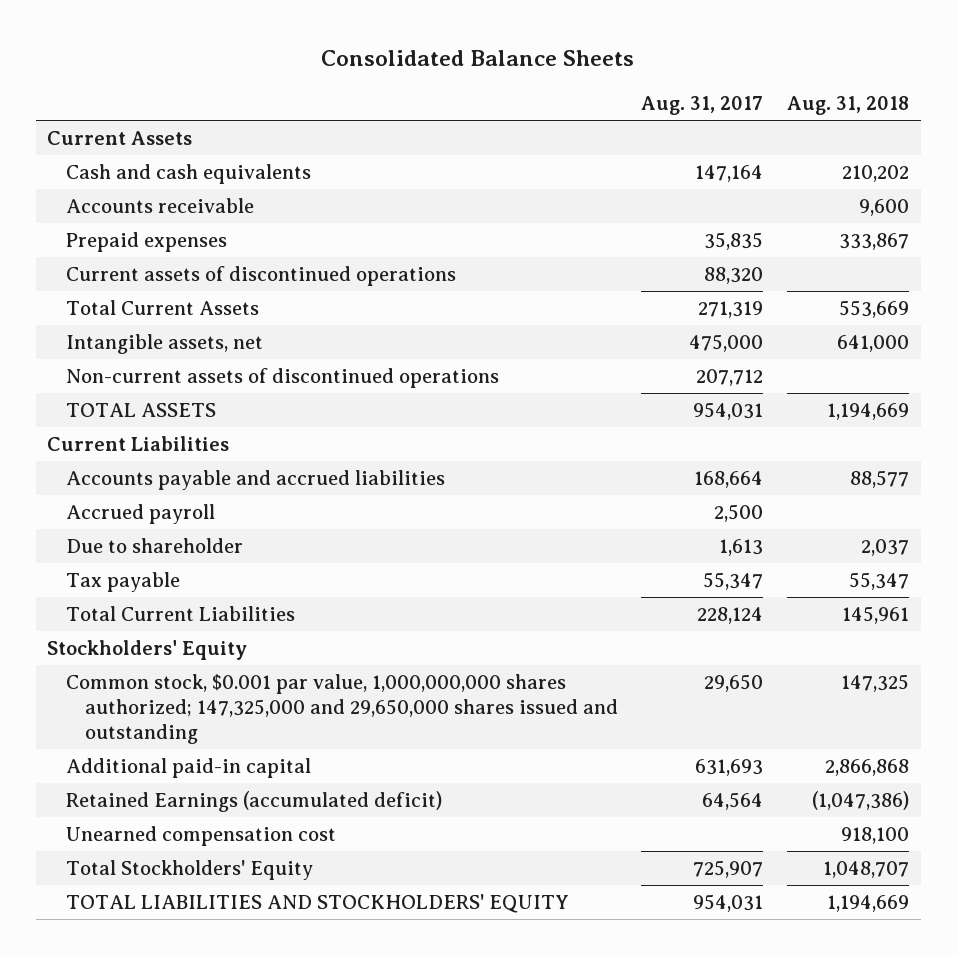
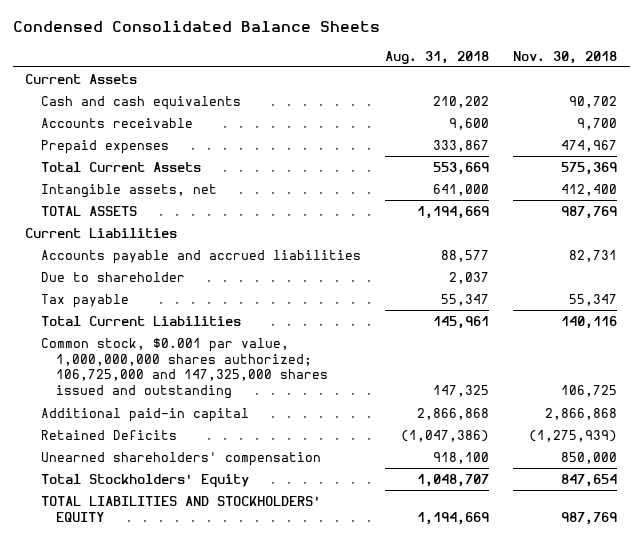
[321,50,635,67] Consolidated Balance Sheets -> [12,20,380,33] Condensed Consolidated Balance Sheets
[641,96,764,116] Aug. 31, 2017 -> none
none -> [513,50,618,64] Nov. 30, 2018
[66,265,457,286] Current assets of discontinued operations -> none
[66,367,500,388] Non-current assets of discontinued operations -> none
[66,503,216,524] Accrued payroll -> none
[47,639,248,660] Stockholders' Equity -> none
[66,673,618,744] Common stock, $0.001 par value, 1,000,000,000 shares authorized; 147,325,000 and 29,650,000 shares issued and outstanding -> [40,337,328,400] Common stock, $0.001 par value, 1,000,000,000 shares authorized; 106,725,000 and 147,325,000 shares issued and outstanding
[66,790,443,812] Retained Earnings (accumulated deficit) -> [40,429,177,440] Retained Deficits
[66,825,337,846] Unearned compensation cost -> [40,451,321,466] Unearned shareholders' compensation

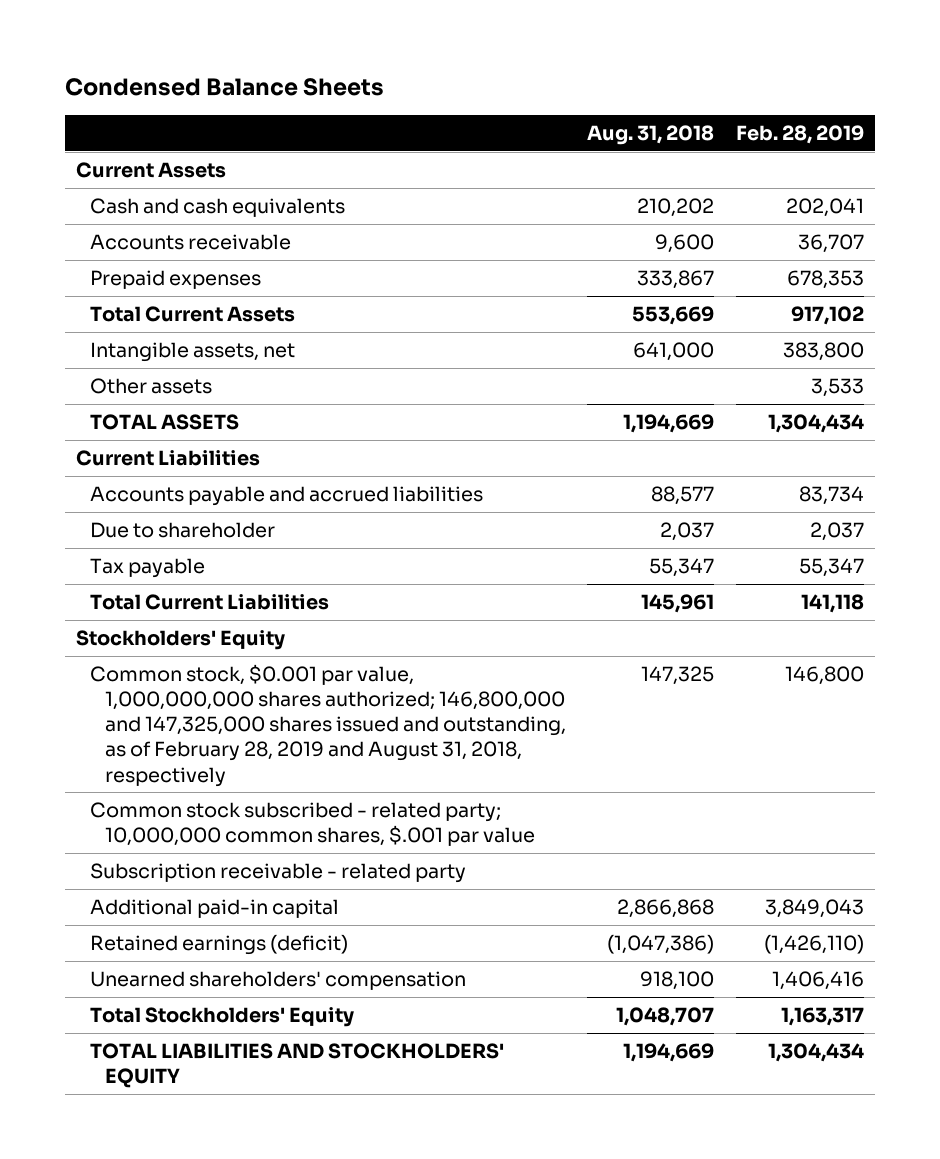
[12,20,380,33] Condensed Consolidated Balance Sheets -> [64,78,384,97] Condensed Balance Sheets
[513,50,618,64] Nov. 30, 2018 -> none
none -> [736,124,865,144] Feb. 28, 2019
none -> [90,377,213,394] Other assets
none -> [75,629,285,650] Stockholders' Equity
[40,337,328,400] Common stock, $0.001 par value, 1,000,000,000 shares authorized; 106,725,000 and 147,325,000 shares issued and outstanding -> [90,663,566,787] Common stock, $0.001 par value, 1,000,000,000 shares authorized; 146,800,000 and 147,325,000 shares issued and outstanding, as of February 28, 2019 and August 31, 2018, respectively
none -> [90,801,535,847] Common stock subscribed - related party; 10,000,000 common shares, $.001 par value
none -> [90,862,467,883] Subscription receivable - related party
[40,429,177,440] Retained Deficits -> [90,933,349,955] Retained earnings (deficit)

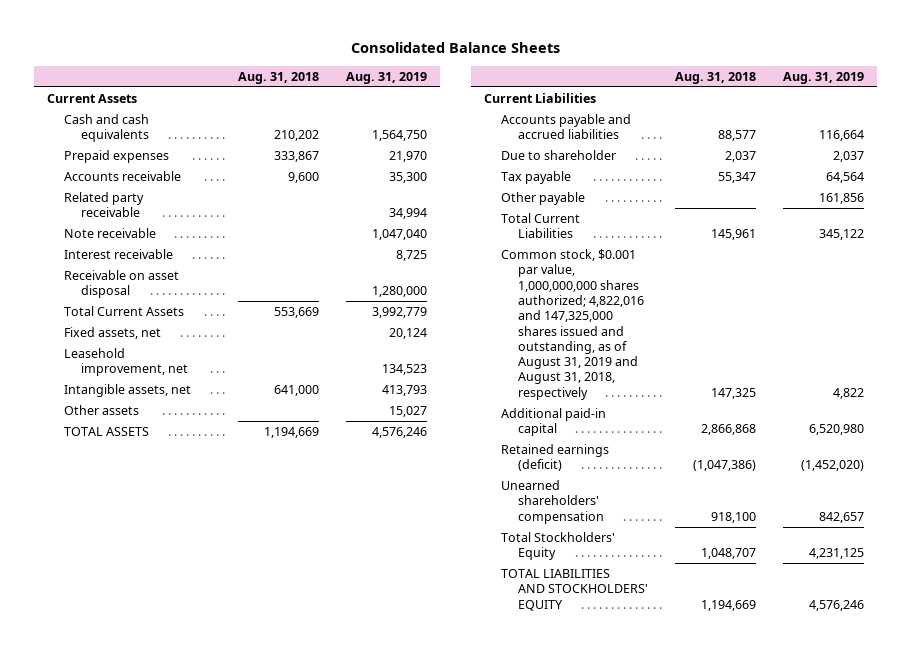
[64,78,384,97] Condensed Balance Sheets -> [350,42,560,54] Consolidated Balance Sheets
[736,124,865,144] Feb. 28, 2019 -> none
none -> [345,71,427,84] Aug. 31, 2019
[90,233,292,250] Accounts receivable -> [64,170,182,181] Accounts receivable
none -> [64,191,145,218] Related party receivable
none -> [64,227,157,238] Note receivable
none -> [64,248,174,259] Interest receivable
none -> [64,269,180,299] Receivable on asset disposal
none -> [64,326,162,339] Fixed assets, net
none -> [64,347,189,377] Leasehold improvement, net
none -> [501,191,586,205] Other payable
[75,629,285,650] Stockholders' Equity -> none
[90,801,535,847] Common stock subscribed - related party; 10,000,000 common shares, $.001 par value -> none
[90,862,467,883] Subscription receivable - related party -> none
[90,663,566,787] Common stock, $0.001 par value, 1,000,000,000 shares authorized; 146,800,000 and 147,325,000 shares issued and outstanding, as of February 28, 2019 and August 31, 2018, respectively -> [501,248,645,400] Common stock, $0.001 par value, 1,000,000,000 shares authorized; 4,822,016 and 147,325,000 shares issued and outstanding, as of August 31, 2019 and August 31, 2018, respectively

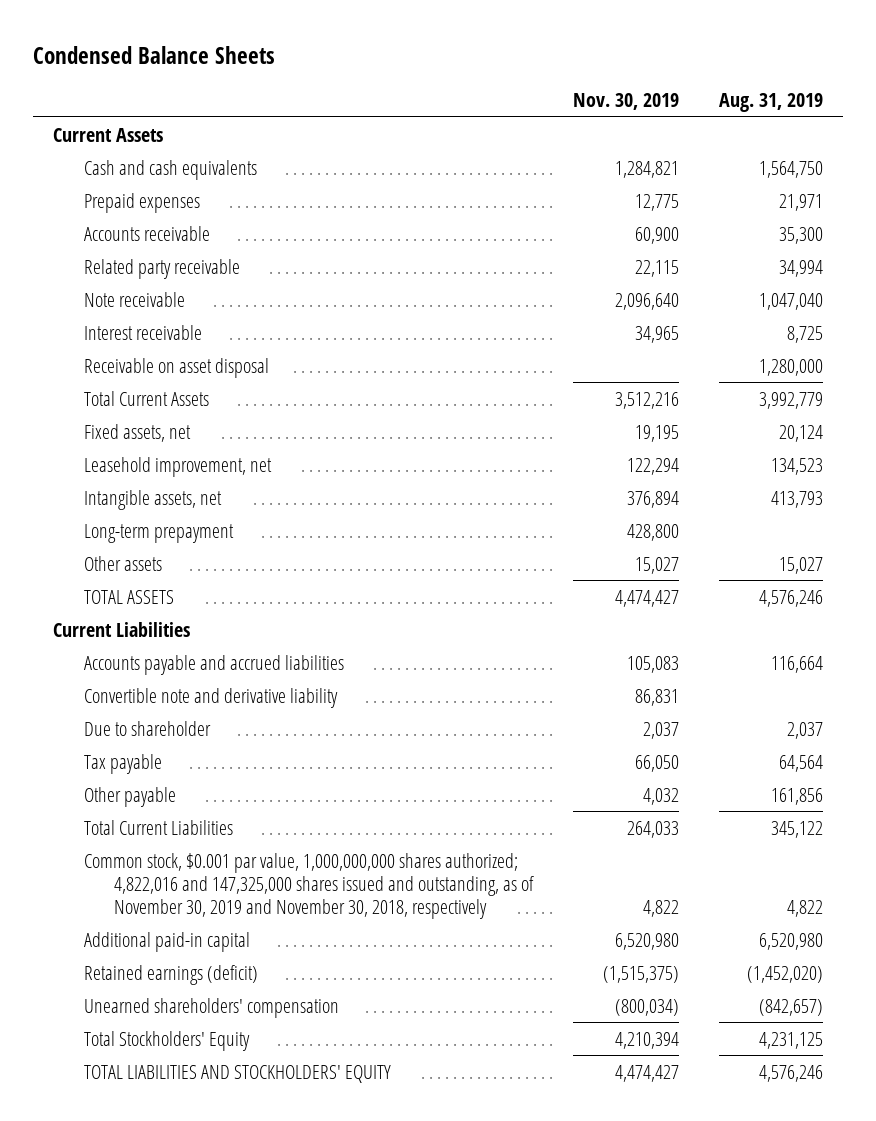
[350,42,560,54] Consolidated Balance Sheets -> [33,45,276,64] Condensed Balance Sheets
[237,71,319,84] Aug. 31, 2018 -> none
none -> [573,92,680,110] Nov. 30, 2019
[388,150,427,162] 21,970 -> [778,193,823,211] 21,971
none -> [83,523,234,543] Long-term prepayment
none -> [83,687,338,708] Convertible note and derivative liability
[501,248,645,400] Common stock, $0.001 par value, 1,000,000,000 shares authorized; 4,822,016 and 147,325,000 shares issued and outstanding, as of August 31, 2019 and August 31, 2018, respectively -> [83,852,535,919] Common stock, $0.001 par value, 1,000,000,000 shares authorized; 4,822,016 and 147,325,000 shares issued and outstanding, as of November 30, 2019 and November 30, 2018, respectively
[818,511,864,523] 842,657 -> [758,998,823,1016] (842,657)

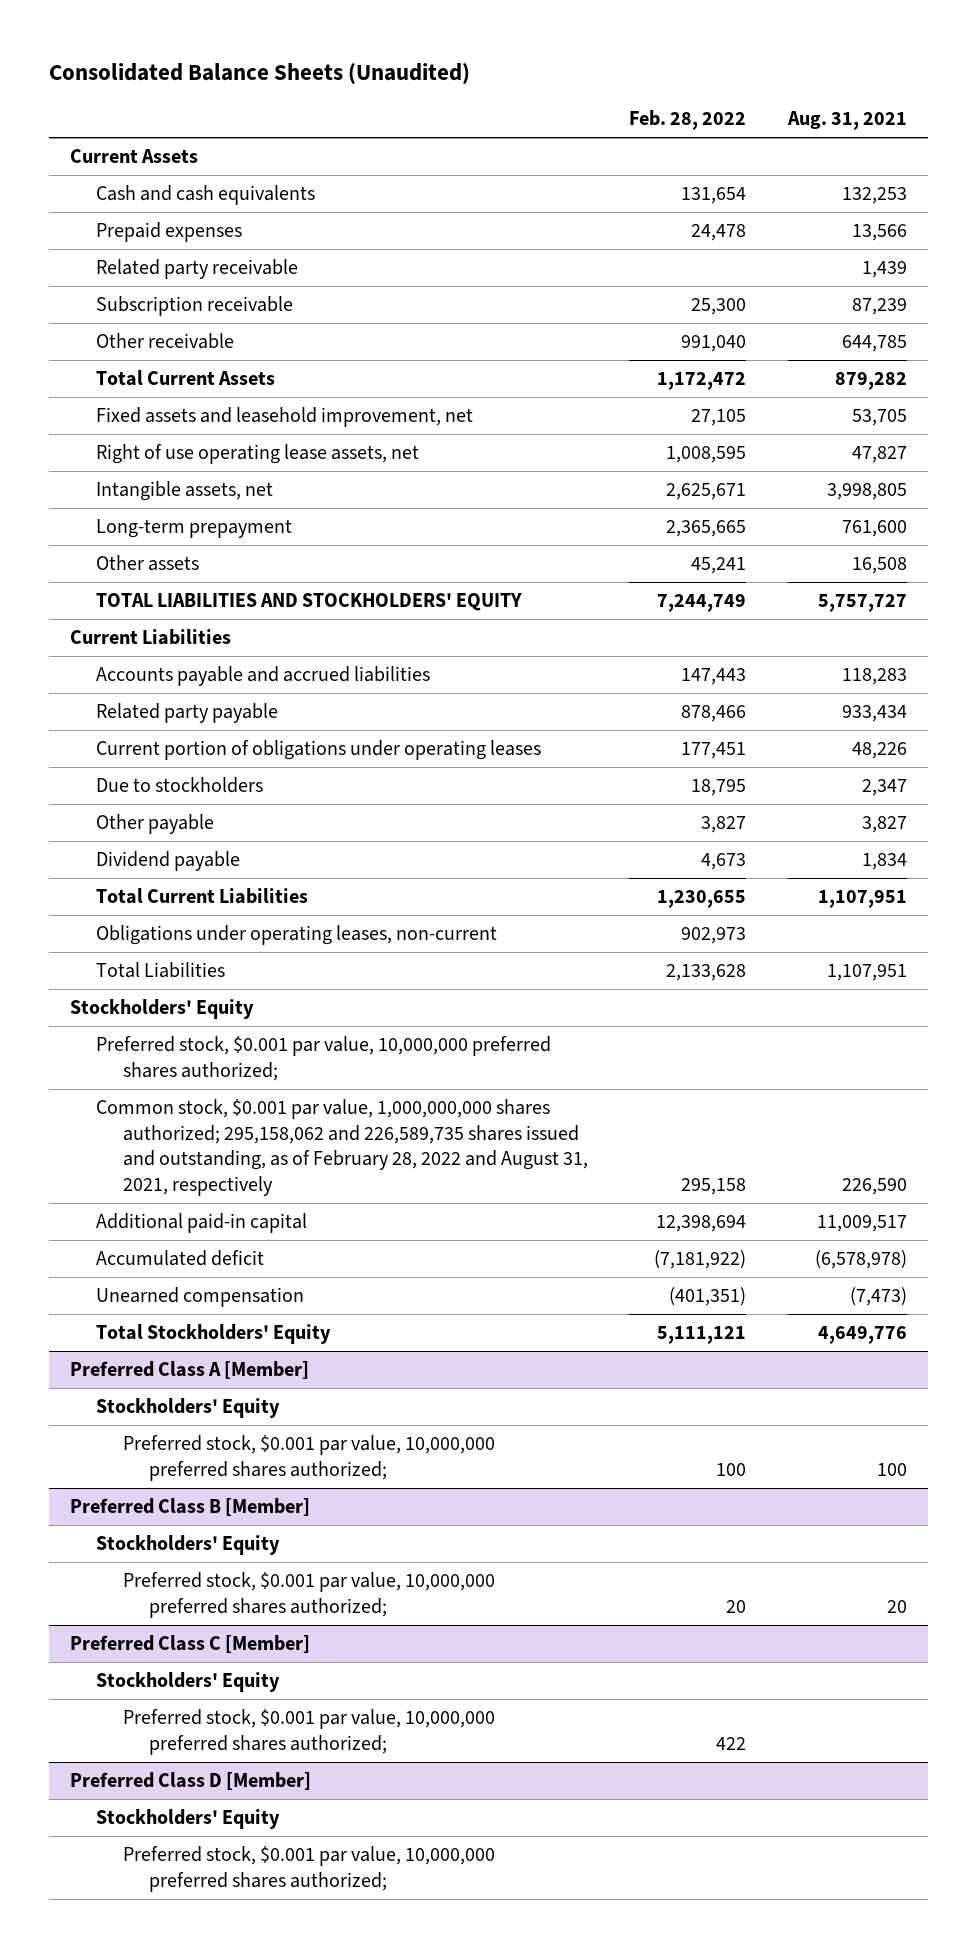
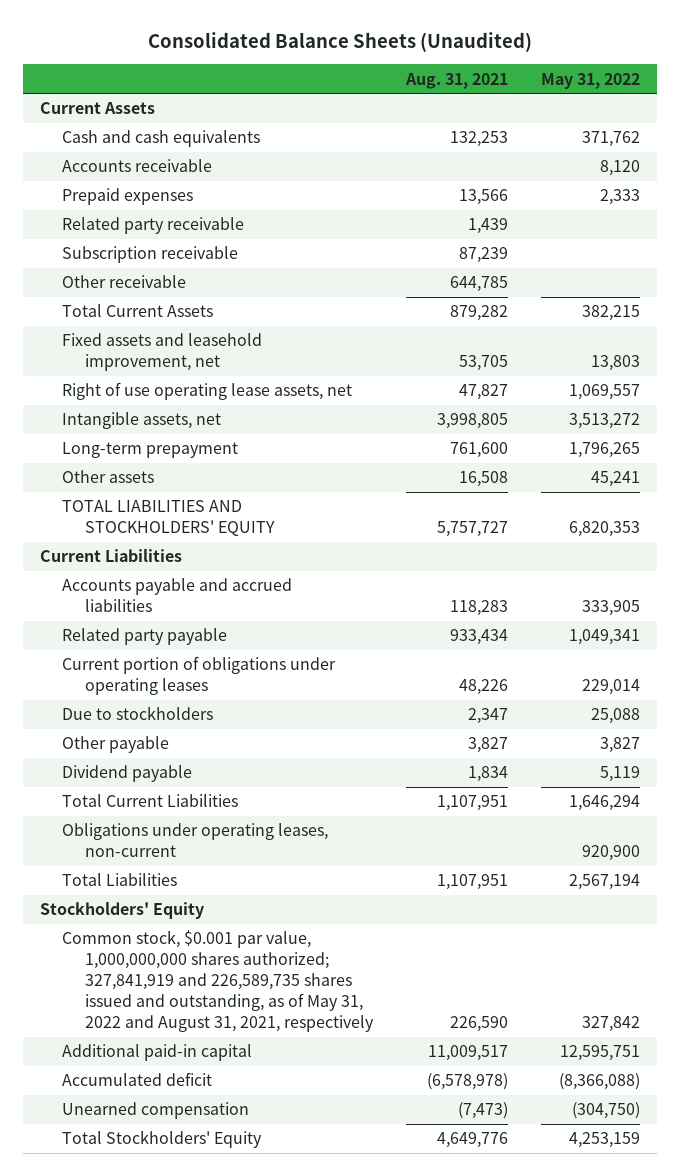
[629,110,747,131] Feb. 28, 2022 -> none
none -> [541,72,641,89] May 31, 2022
none -> [62,159,213,173] Accounts receivable
[96,1036,552,1081] Preferred stock, $0.001 par value, 10,000,000 preferred shares authorized; -> none
[96,1099,588,1196] Common stock, $0.001 par value, 1,000,000,000 shares authorized; 295,158,062 and 226,589,735 shares issued and outstanding, as of February 28, 2022 and August 31, 2021, respectively -> [62,930,374,1033] Common stock, $0.001 par value, 1,000,000,000 shares authorized; 327,841,919 and 226,589,735 shares issued and outstanding, as of May 31, 2022 and August 31, 2021, respectively
[70,1361,310,1380] Preferred Class A [Member] -> none
[96,1398,281,1419] Stockholders' Equity -> none
[122,1435,495,1481] Preferred stock, $0.001 par value, 10,000,000 preferred shares authorized; -> none
[70,1498,311,1517] Preferred Class B [Member] -> none
[96,1535,281,1556] Stockholders' Equity -> none
[122,1572,495,1618] Preferred stock, $0.001 par value, 10,000,000 preferred shares authorized; -> none
[70,1635,311,1654] Preferred Class C [Member] -> none
[96,1672,281,1693] Stockholders' Equity -> none
[122,1709,495,1755] Preferred stock, $0.001 par value, 10,000,000 preferred shares authorized; -> none
[70,1772,312,1791] Preferred Class D [Member] -> none
[96,1809,281,1830] Stockholders' Equity -> none
[122,1846,495,1892] Preferred stock, $0.001 par value, 10,000,000 preferred shares authorized; -> none

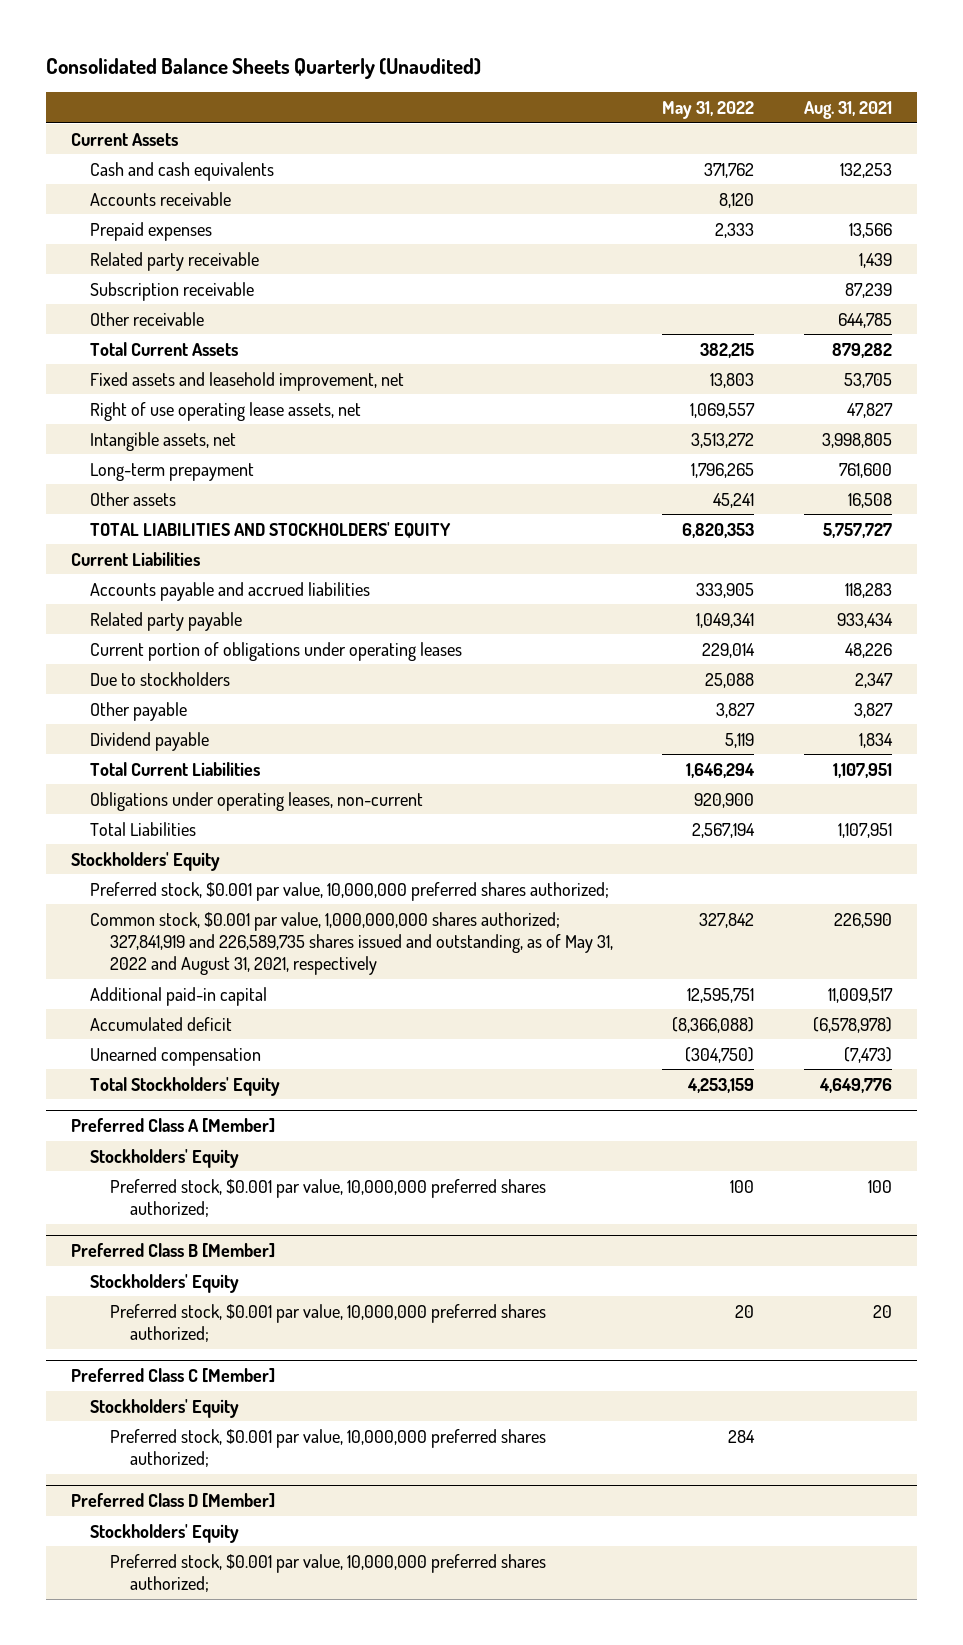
[147,32,532,53] Consolidated Balance Sheets (Unaudited) -> [46,58,482,80] Consolidated Balance Sheets Quarterly (Unaudited)
none -> [90,881,610,901] Preferred stock, $0.001 par value, 10,000,000 preferred shares authorized;
none -> [70,1117,275,1133] Preferred Class A [Member]
none -> [90,1148,240,1168] Stockholders' Equity
none -> [110,1178,547,1218] Preferred stock, $0.001 par value, 10,000,000 preferred shares authorized;
none -> [70,1242,275,1258] Preferred Class B [Member]
none -> [90,1273,240,1293] Stockholders' Equity
none -> [110,1303,547,1343] Preferred stock, $0.001 par value, 10,000,000 preferred shares authorized;
none -> [70,1367,275,1383] Preferred Class C [Member]
none -> [90,1398,240,1418] Stockholders' Equity
none -> [110,1428,547,1468] Preferred stock, $0.001 par value, 10,000,000 preferred shares authorized;
none -> [70,1492,275,1508] Preferred Class D [Member]
none -> [90,1523,240,1543] Stockholders' Equity
none -> [110,1553,547,1593] Preferred stock, $0.001 par value, 10,000,000 preferred shares authorized;

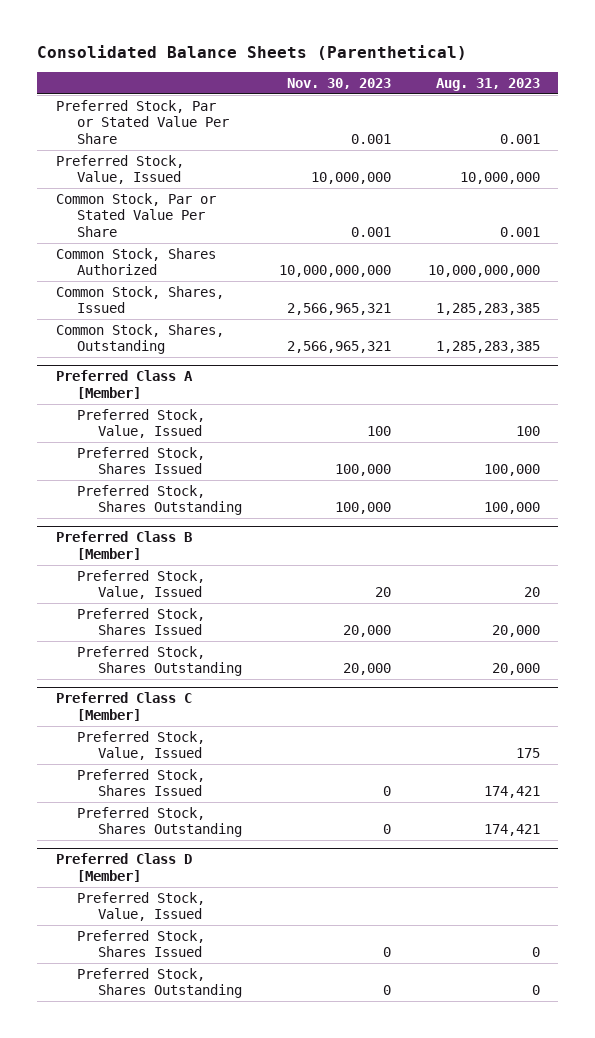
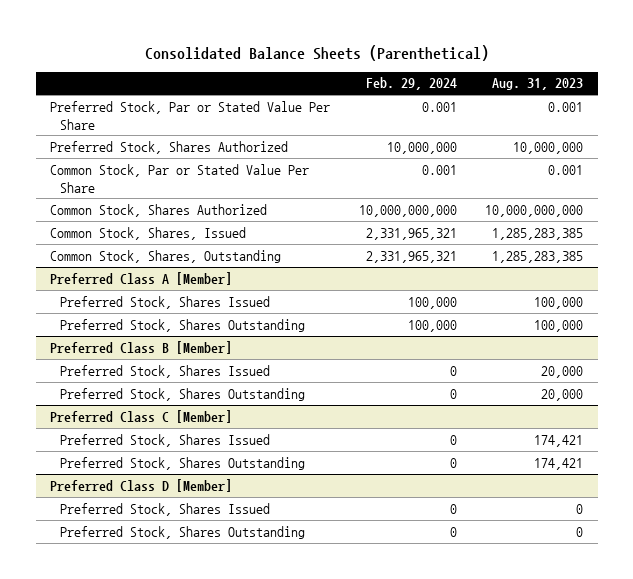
[287,77,392,89] Nov. 30, 2023 -> none
none -> [365,77,457,91] Feb. 29, 2024
[55,154,184,185] Preferred Stock, Value, Issued -> none
none -> [50,140,289,154] Preferred Stock, Shares Authorized
[76,408,205,439] Preferred Stock, Value, Issued -> none
[76,569,205,600] Preferred Stock, Value, Issued -> none
[76,730,205,761] Preferred Stock, Value, Issued -> none
[76,891,205,922] Preferred Stock, Value, Issued -> none

